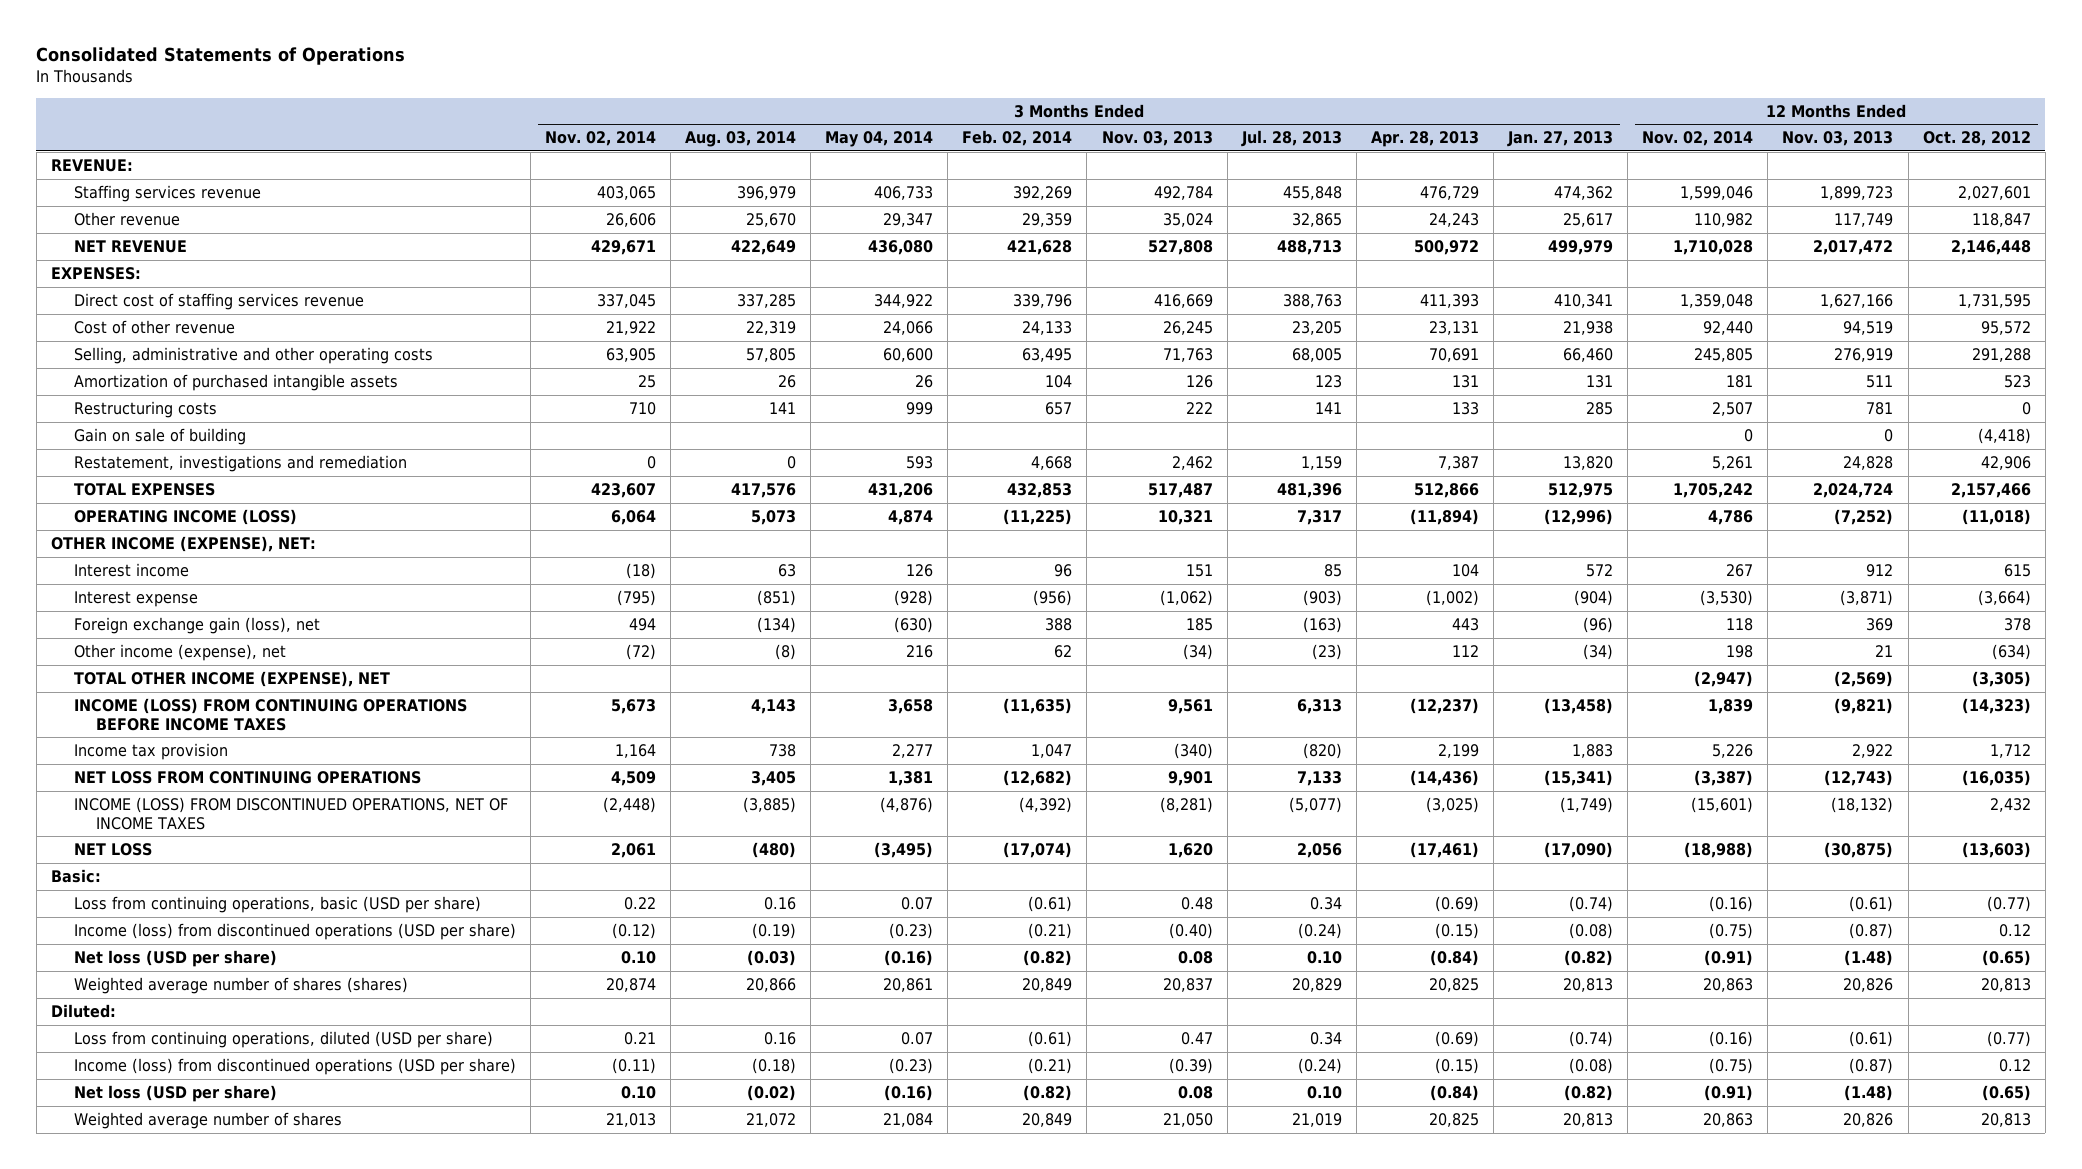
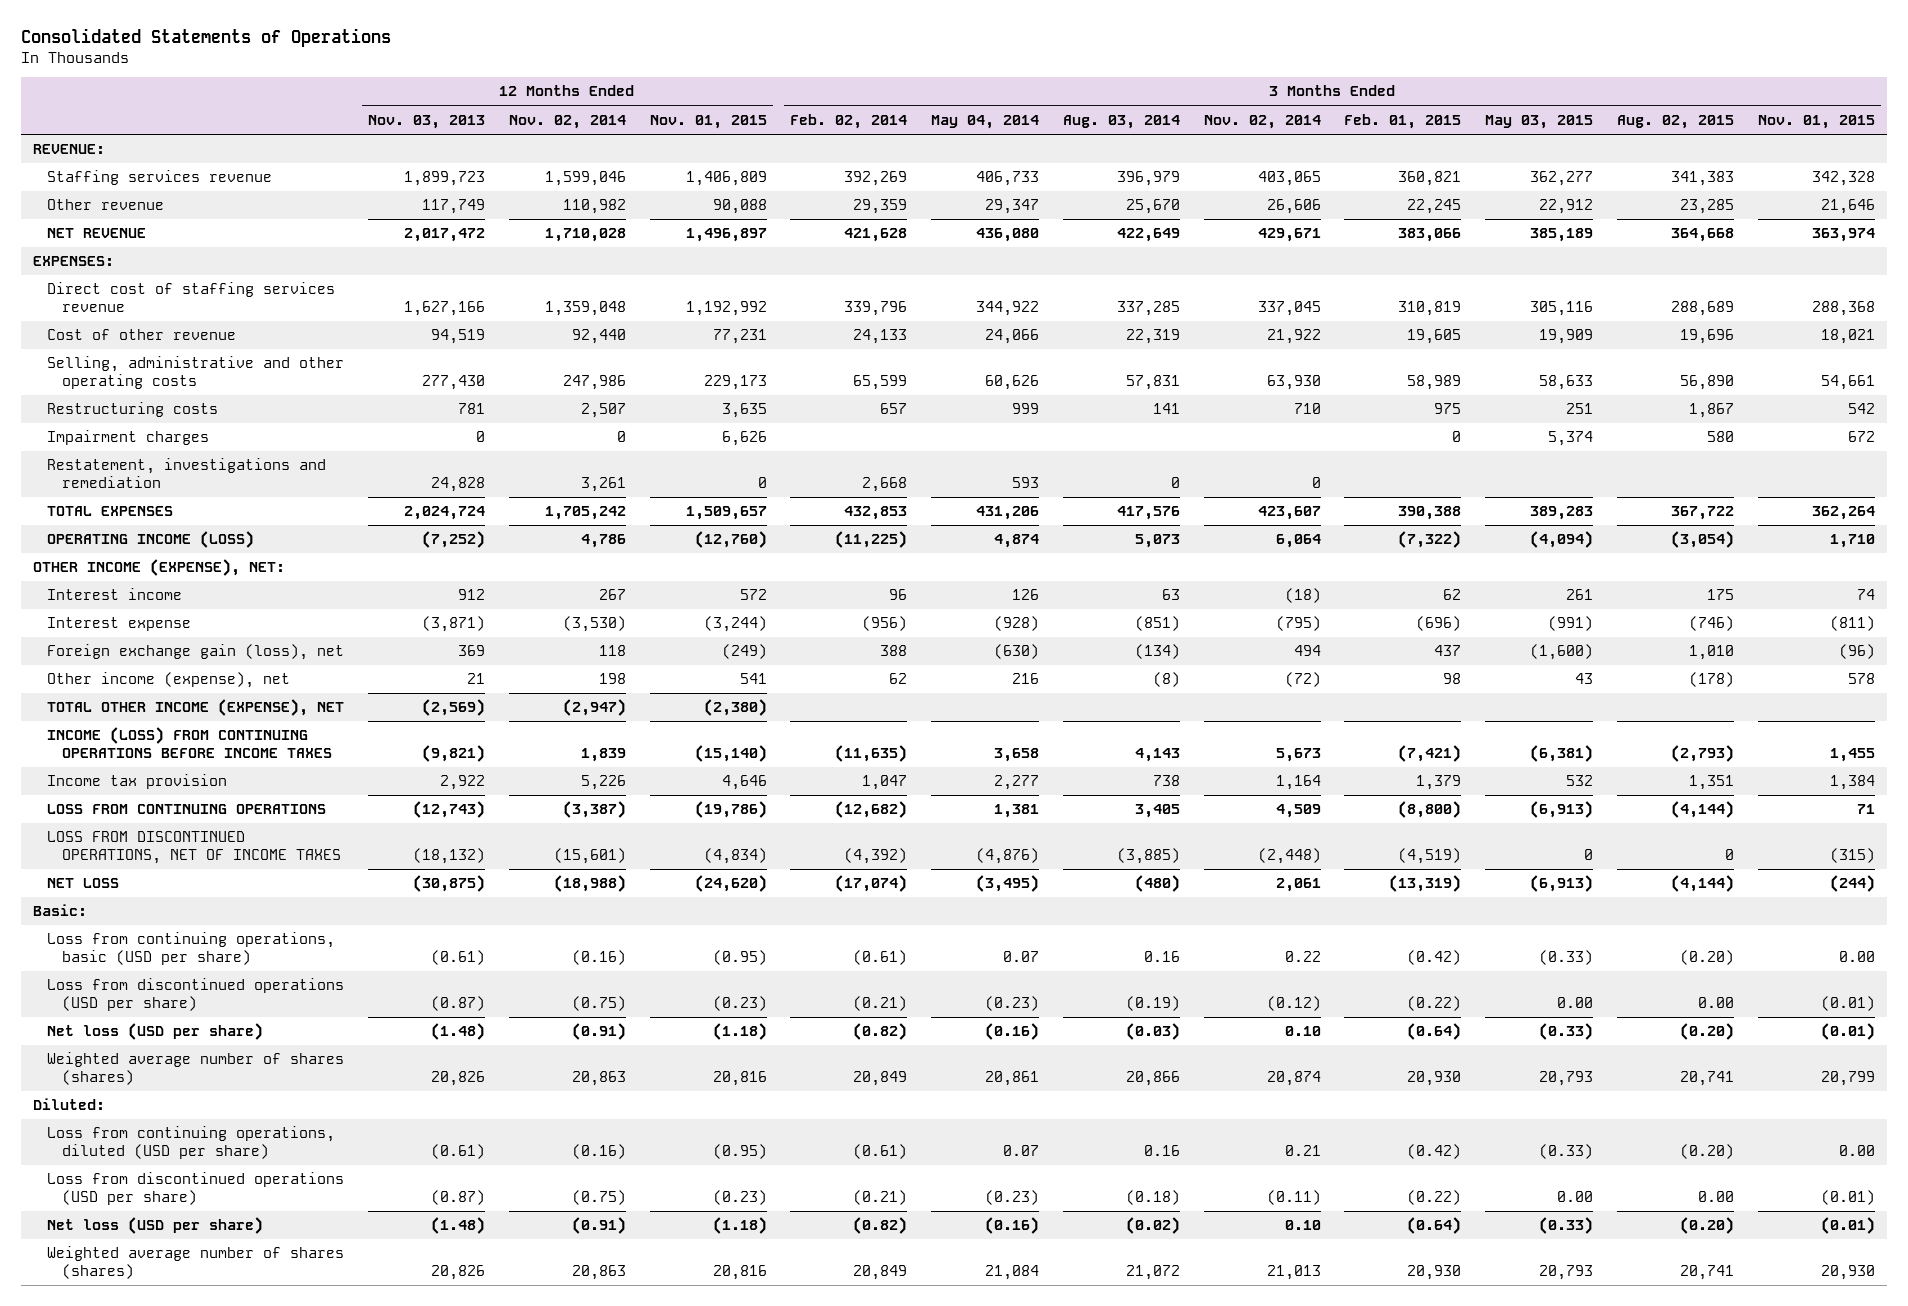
[1101,131,1213,147] Nov. 03, 2013 -> none
[1240,130,1342,148] Jul. 28, 2013 -> none
[1370,131,1479,148] Apr. 28, 2013 -> none
[1507,131,1614,148] Jan. 27, 2013 -> none
[1922,131,2031,147] Oct. 28, 2012 -> none
none -> [649,114,767,129] Nov. 01, 2015
none -> [1344,113,1462,129] Feb. 01, 2015
none -> [1485,114,1594,129] May 03, 2015
none -> [1616,114,1734,129] Aug. 02, 2015
none -> [1757,114,1875,129] Nov. 01, 2015
[73,374,398,392] Amortization of purchased intangible assets -> none
[605,348,656,363] 63,905 -> [1266,375,1321,391] 63,930
[746,348,797,363] 57,805 -> [1125,375,1180,391] 57,831
[883,348,934,363] 60,600 -> [985,375,1040,391] 60,626
[1022,348,1073,363] 63,495 -> [853,375,908,391] 65,599
[1694,348,1754,363] 245,805 -> [562,375,626,391] 247,986
[1834,348,1894,363] 276,919 -> [422,375,486,391] 277,430
[73,428,246,446] Gain on sale of building -> none
none -> [47,430,210,446] Impairment charges
[1031,456,1073,471] 4,668 -> [862,477,908,493] 2,668
[1712,456,1754,471] 5,261 -> [580,477,626,493] 3,261
[73,771,421,785] NET LOSS FROM CONTINUING OPERATIONS -> [47,804,327,815] LOSS FROM CONTINUING OPERATIONS
[73,797,508,830] INCOME (LOSS) FROM DISCONTINUED OPERATIONS, NET OF INCOME TAXES -> [47,831,341,865] LOSS FROM DISCONTINUED OPERATIONS, NET OF INCOME TAXES
[73,923,516,941] Income (loss) from discontinued operations (USD per share) -> [47,978,345,1012] Loss from discontinued operations (USD per share)
[73,1058,516,1076] Income (loss) from discontinued operations (USD per share) -> [47,1172,345,1206] Loss from discontinued operations (USD per share)
[73,1112,342,1130] Weighted average number of shares -> [47,1246,345,1280] Weighted average number of shares (shares)

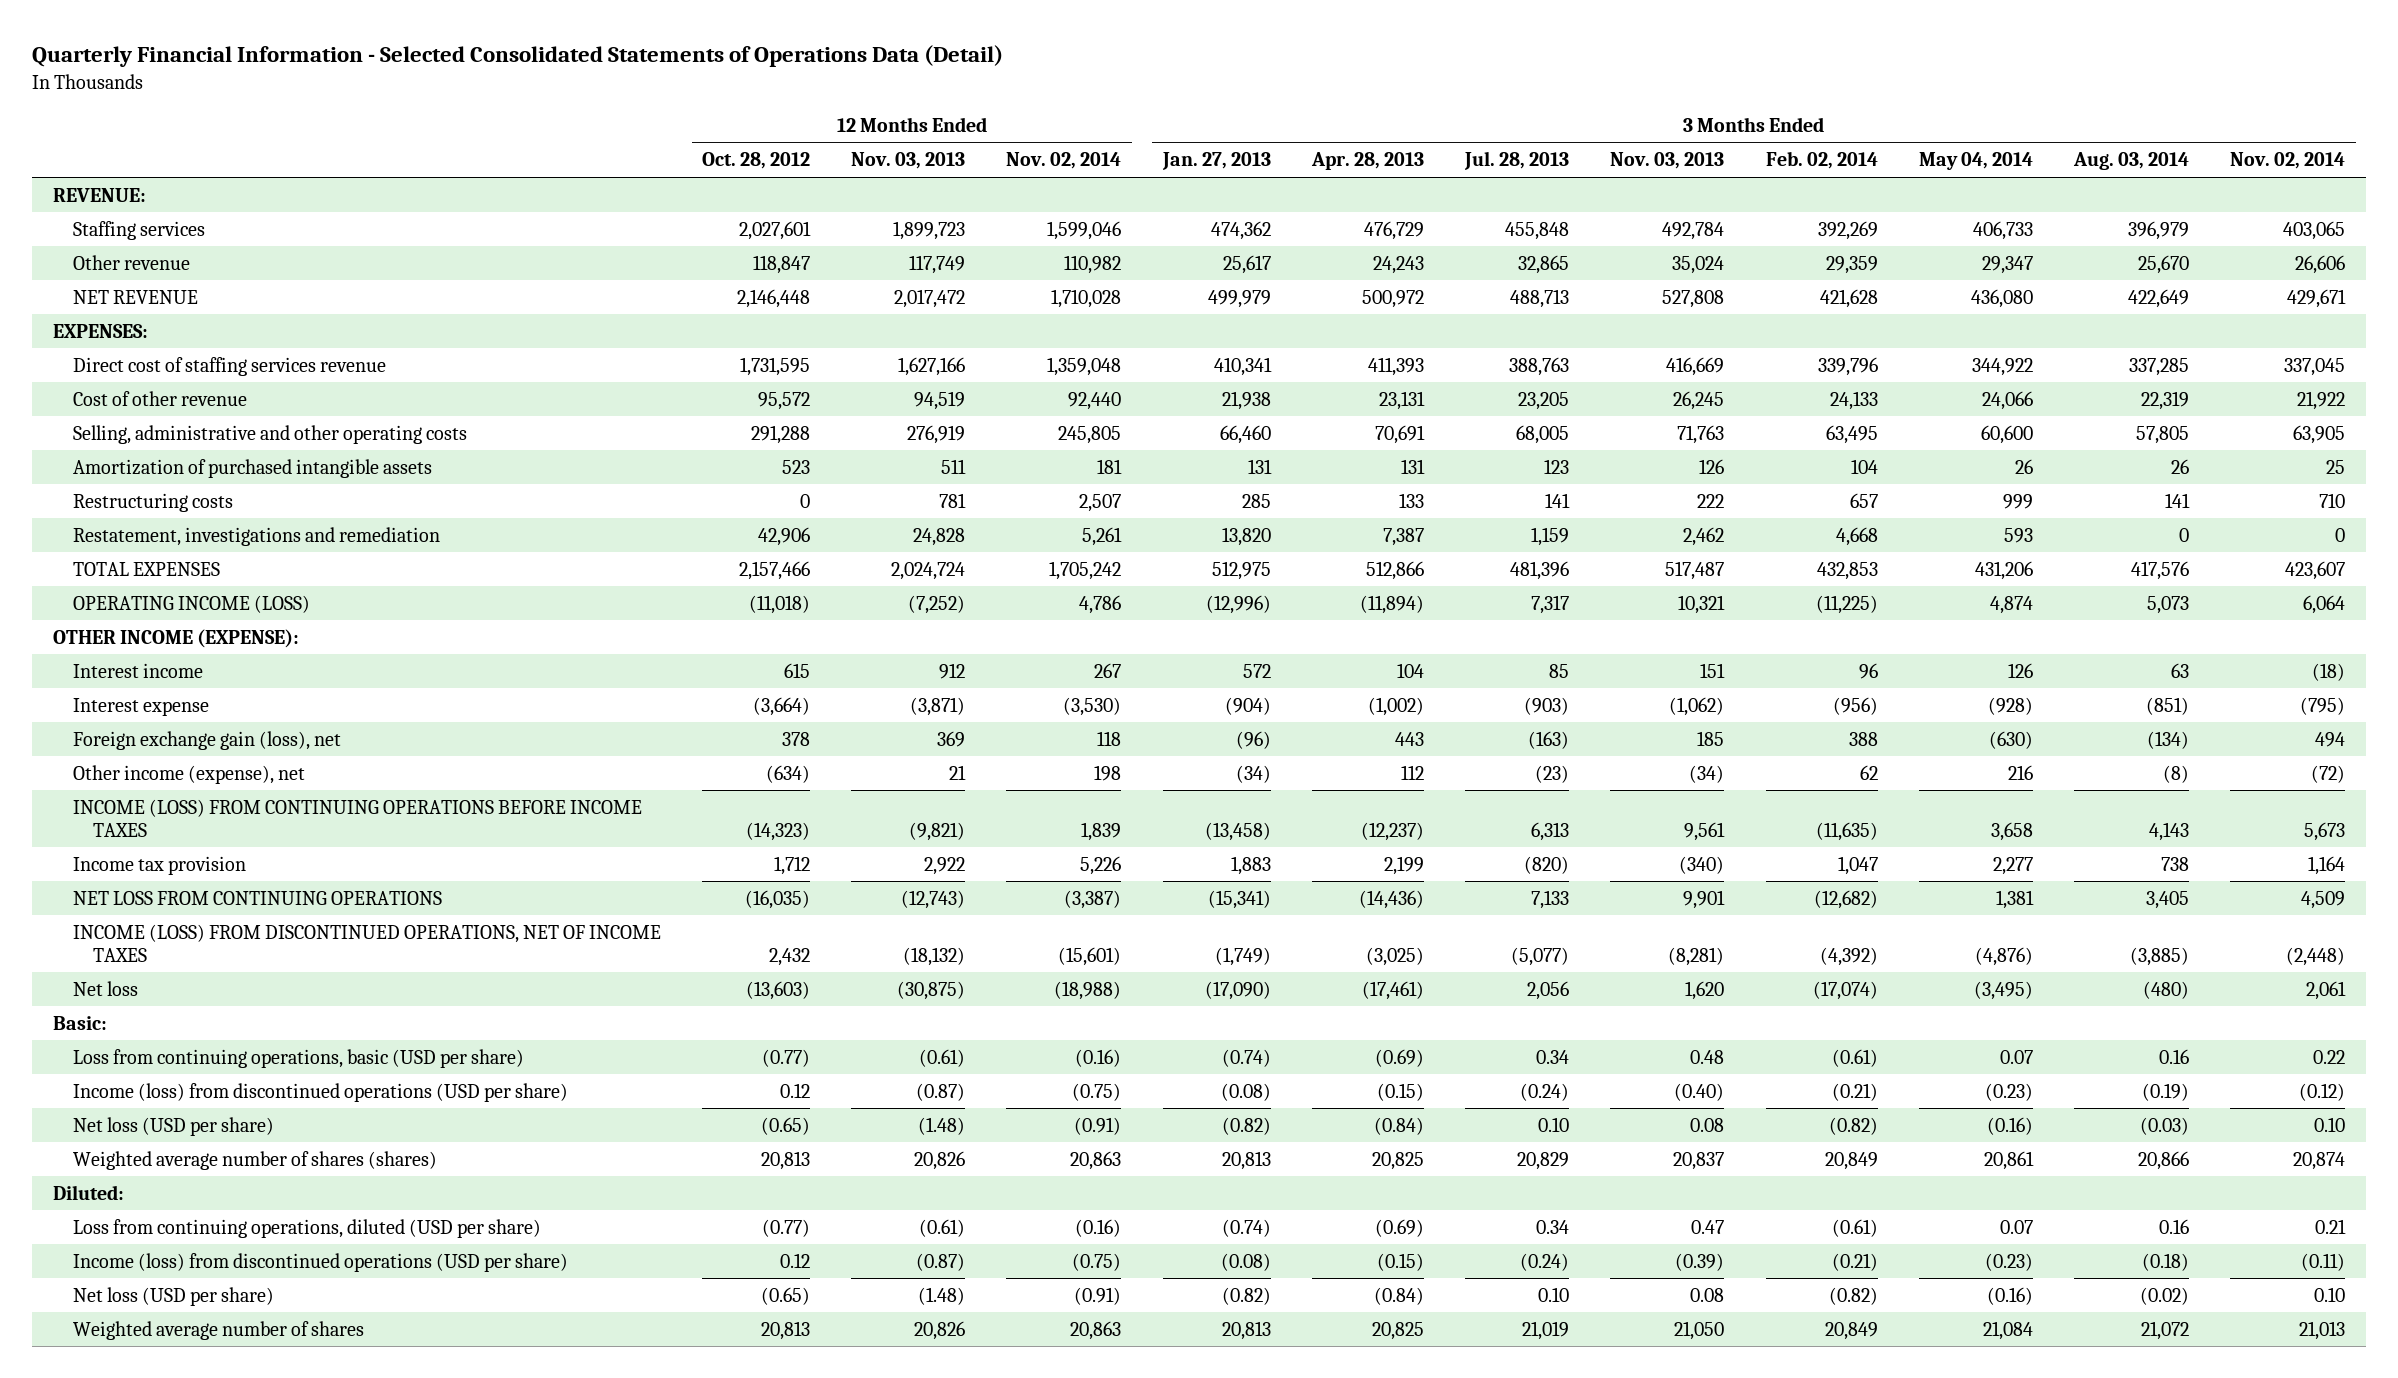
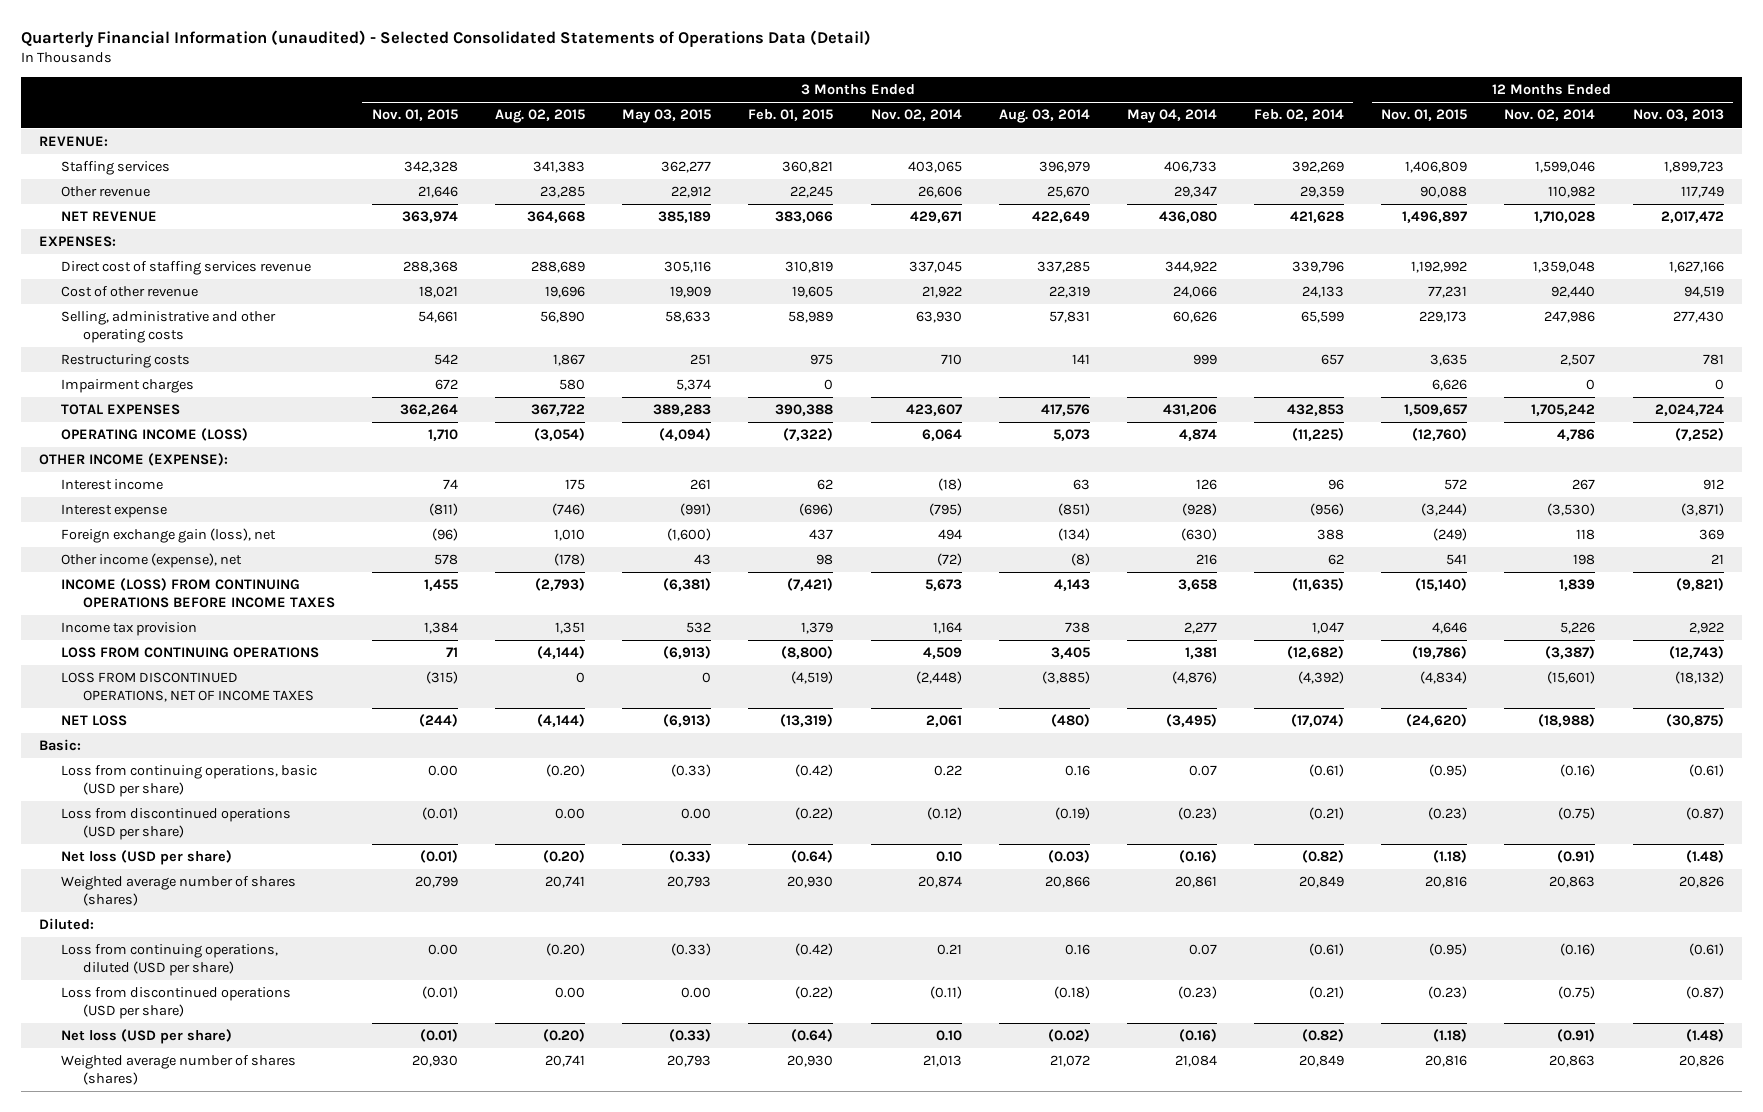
[31,45,1003,68] Quarterly Financial Information - Selected Consolidated Statements of Operations Data (Detail) -> [20,30,871,49] Quarterly Financial Information (unaudited) - Selected Consolidated Statements of Operations Data (Detail)
[701,152,810,170] Oct. 28, 2012 -> none
[1161,152,1271,171] Jan. 27, 2013 -> none
[1310,152,1424,171] Apr. 28, 2013 -> none
[1464,151,1570,171] Jul. 28, 2013 -> none
[1610,152,1725,170] Nov. 03, 2013 -> none
none -> [371,109,458,122] Nov. 01, 2015
none -> [494,109,585,124] Aug. 02, 2015
none -> [622,109,712,124] May 03, 2015
none -> [748,109,834,122] Feb. 01, 2015
none -> [1381,109,1468,122] Nov. 01, 2015
[72,458,432,478] Amortization of purchased intangible assets -> none
[907,424,966,444] 276,919 -> [1672,311,1724,324] 277,430
[1058,425,1122,444] 245,805 -> [1544,311,1596,324] 247,986
[1825,424,1878,444] 63,495 -> [1301,311,1345,324] 65,599
[1980,424,2033,444] 60,600 -> [1172,311,1217,324] 60,626
[2136,425,2190,444] 57,805 -> [1048,311,1090,324] 57,831
[2293,424,2346,444] 63,905 -> [915,311,962,324] 63,930
[72,526,440,546] Restatement, investigations and remediation -> none
none -> [60,379,194,394] Impairment charges
[72,890,442,905] NET LOSS FROM CONTINUING OPERATIONS -> [60,647,319,659] LOSS FROM CONTINUING OPERATIONS
[72,923,661,962] INCOME (LOSS) FROM DISCONTINUED OPERATIONS, NET OF INCOME TAXES -> [60,672,314,702] LOSS FROM DISCONTINUED OPERATIONS, NET OF INCOME TAXES
[72,980,138,996] Net loss -> [60,715,127,727] NET LOSS
[72,1082,568,1102] Income (loss) from discontinued operations (USD per share) -> [60,808,291,840] Loss from discontinued operations (USD per share)
[72,1252,568,1272] Income (loss) from discontinued operations (USD per share) -> [60,987,291,1019] Loss from discontinued operations (USD per share)
[72,1320,364,1340] Weighted average number of shares -> [60,1055,296,1085] Weighted average number of shares (shares)

